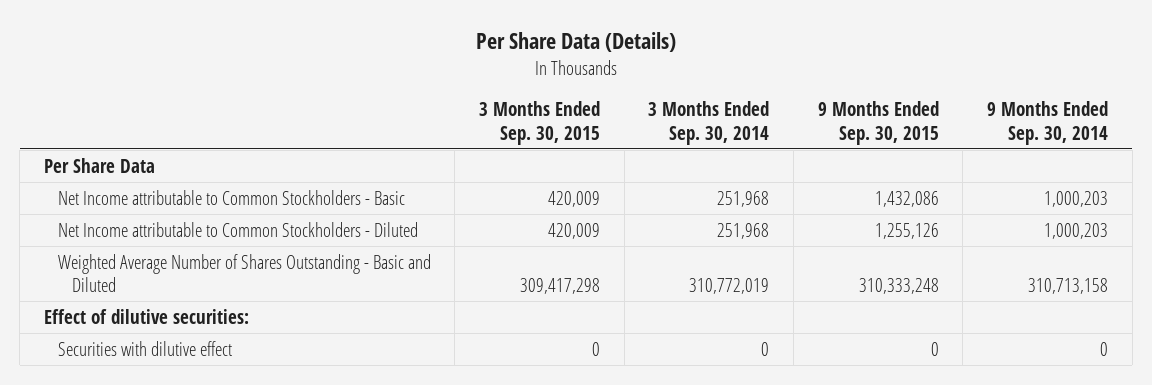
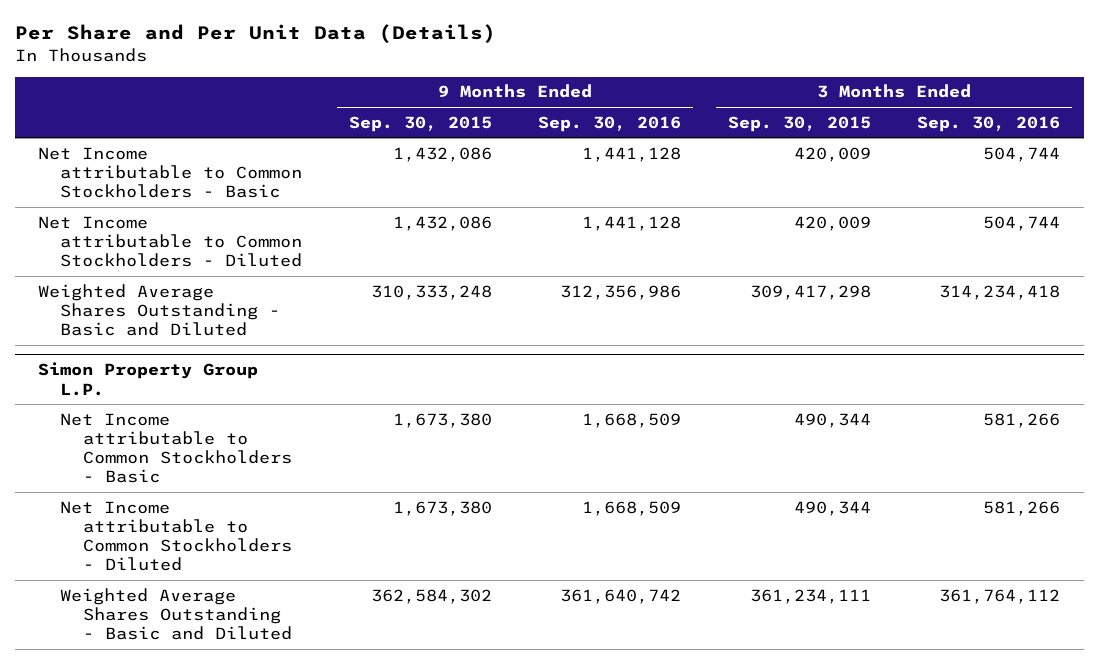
[475,32,676,53] Per Share Data (Details) -> [14,24,496,44] Per Share and Per Unit Data (Details)
[648,101,770,145] 3 Months Ended Sep. 30, 2014 -> none
[987,101,1109,145] 9 Months Ended Sep. 30, 2014 -> none
none -> [538,115,682,132] Sep. 30, 2016
none -> [917,115,1061,132] Sep. 30, 2016
[43,157,155,173] Per Share Data -> none
[43,308,249,324] Effect of dilutive securities: -> none
[57,340,232,356] Securities with dilutive effect -> none
[874,222,939,239] 1,255,126 -> [392,215,492,231] 1,432,086
[57,253,431,292] Weighted Average Number of Shares Outstanding - Basic and Diluted -> [38,283,281,337] Weighted Average Shares Outstanding - Basic and Diluted
none -> [38,362,259,396] Simon Property Group L.P.
none -> [60,412,292,484] Net Income attributable to Common Stockholders - Basic
none -> [60,500,292,572] Net Income attributable to Common Stockholders - Diluted
none -> [60,587,292,641] Weighted Average Shares Outstanding - Basic and Diluted

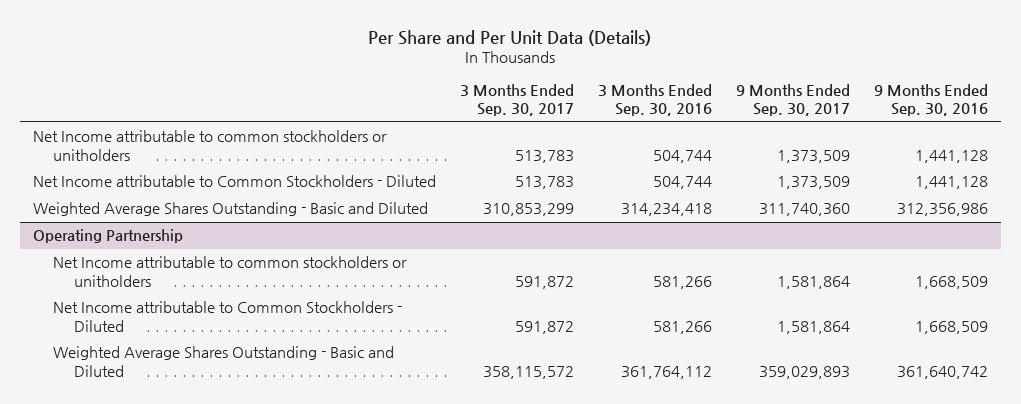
[348,115,492,132] Sep. 30, 2015 -> none
[727,115,871,132] Sep. 30, 2015 -> none
none -> [459,84,574,117] 3 Months Ended Sep. 30, 2017
none -> [736,84,851,117] 9 Months Ended Sep. 30, 2017
[38,146,303,199] Net Income attributable to Common Stockholders - Basic -> [32,130,387,161] Net Income attributable to common stockholders or unitholders
[38,362,259,396] Simon Property Group L.P. -> [32,229,183,244] Operating Partnership
[60,412,292,484] Net Income attributable to Common Stockholders - Basic -> [53,256,408,287] Net Income attributable to common stockholders or unitholders

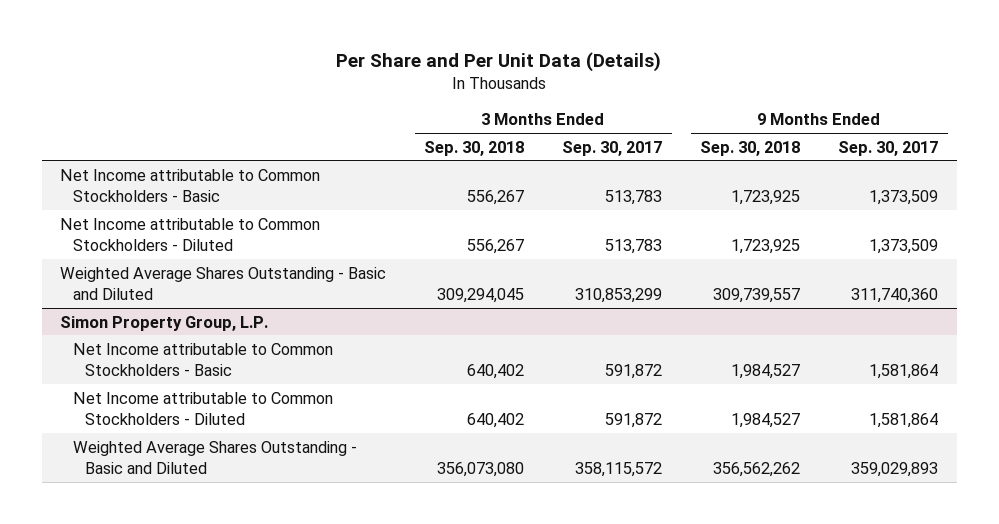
[597,84,712,117] 3 Months Ended Sep. 30, 2016 -> none
[874,84,989,117] 9 Months Ended Sep. 30, 2016 -> none
none -> [424,140,525,156] Sep. 30, 2018
none -> [700,140,801,156] Sep. 30, 2018
[32,130,387,161] Net Income attributable to common stockholders or unitholders -> [60,168,321,202] Net Income attributable to Common Stockholders - Basic
[32,229,183,244] Operating Partnership -> [60,315,269,331] Simon Property Group, L.P.
[53,256,408,287] Net Income attributable to common stockholders or unitholders -> [72,342,333,376] Net Income attributable to Common Stockholders - Basic

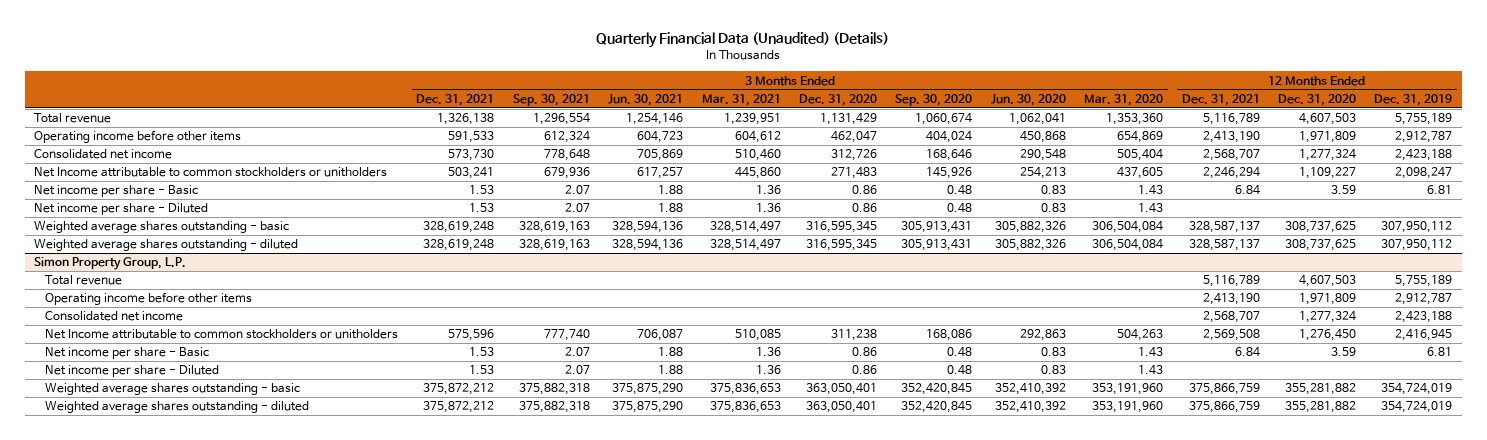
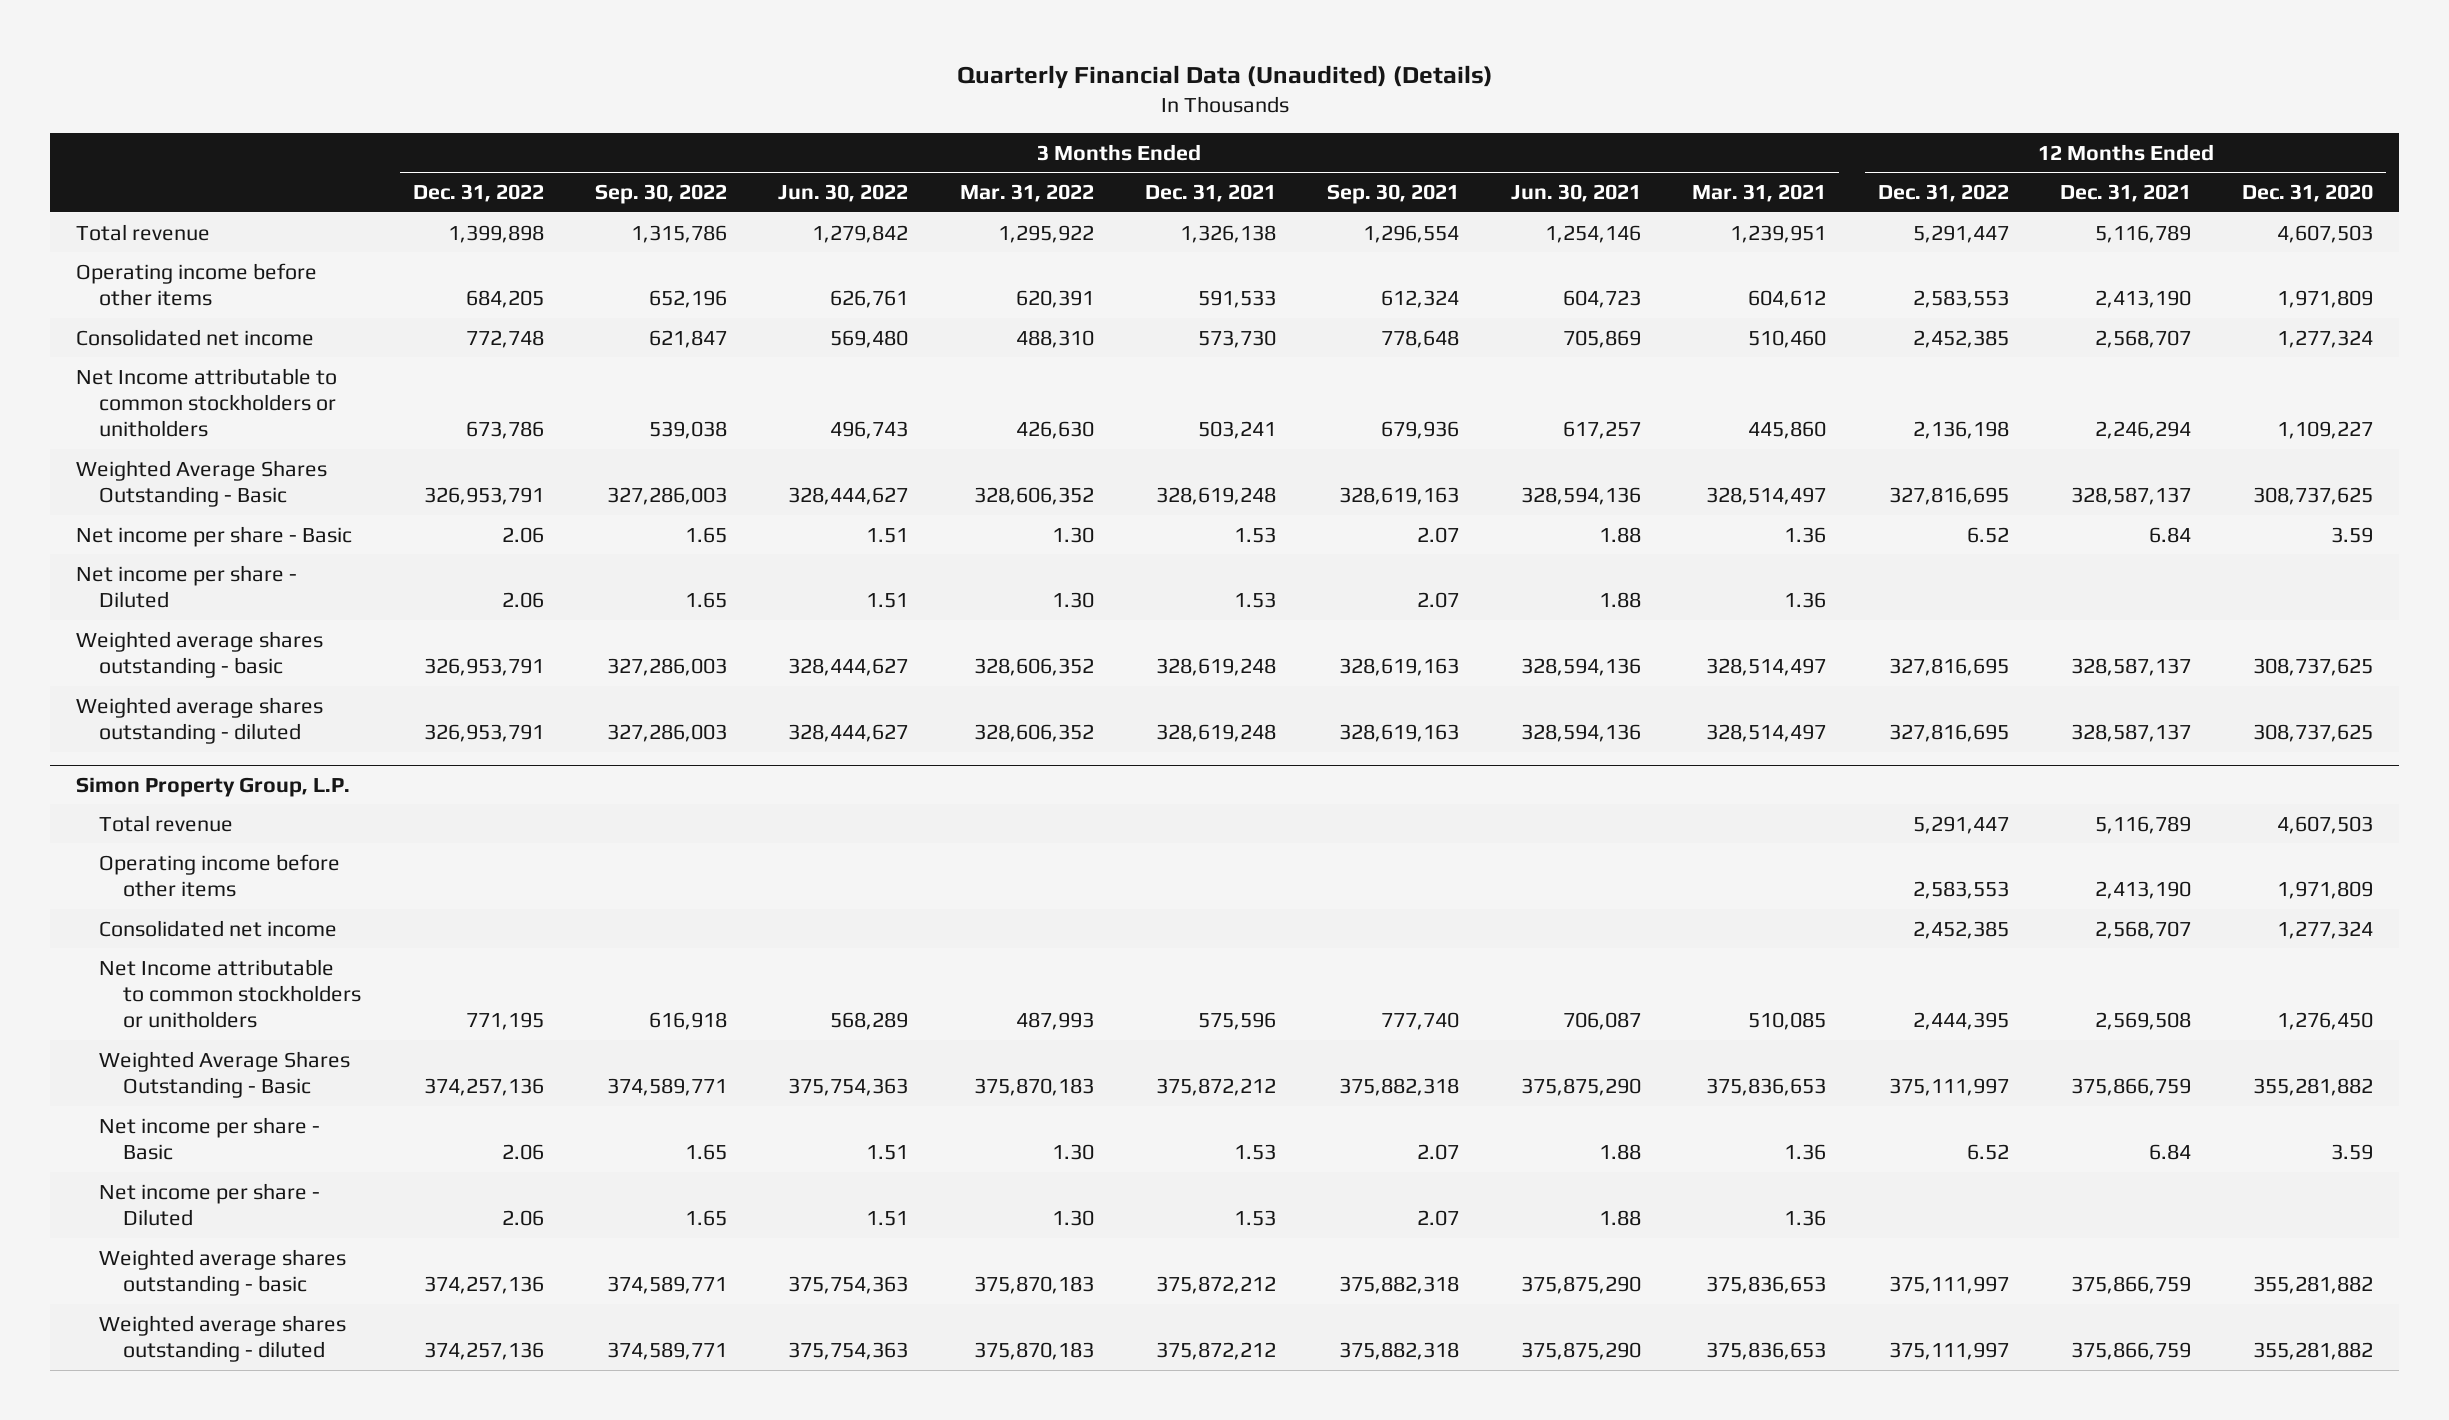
[799,93,878,106] Dec. 31, 2020 -> none
[895,93,973,106] Sep. 30, 2020 -> none
[990,93,1066,106] Jun. 30, 2020 -> none
[1084,93,1164,106] Mar. 31, 2020 -> none
[1374,93,1453,106] Dec. 31, 2019 -> none
none -> [412,183,544,202] Dec. 31, 2022
none -> [594,183,727,204] Sep. 30, 2022
none -> [778,183,909,202] Jun. 30, 2022
none -> [959,183,1094,202] Mar. 31, 2022
none -> [1877,183,2009,202] Dec. 31, 2022
none -> [75,459,327,507] Weighted Average Shares Outstanding - Basic
none -> [99,1050,351,1098] Weighted Average Shares Outstanding - Basic

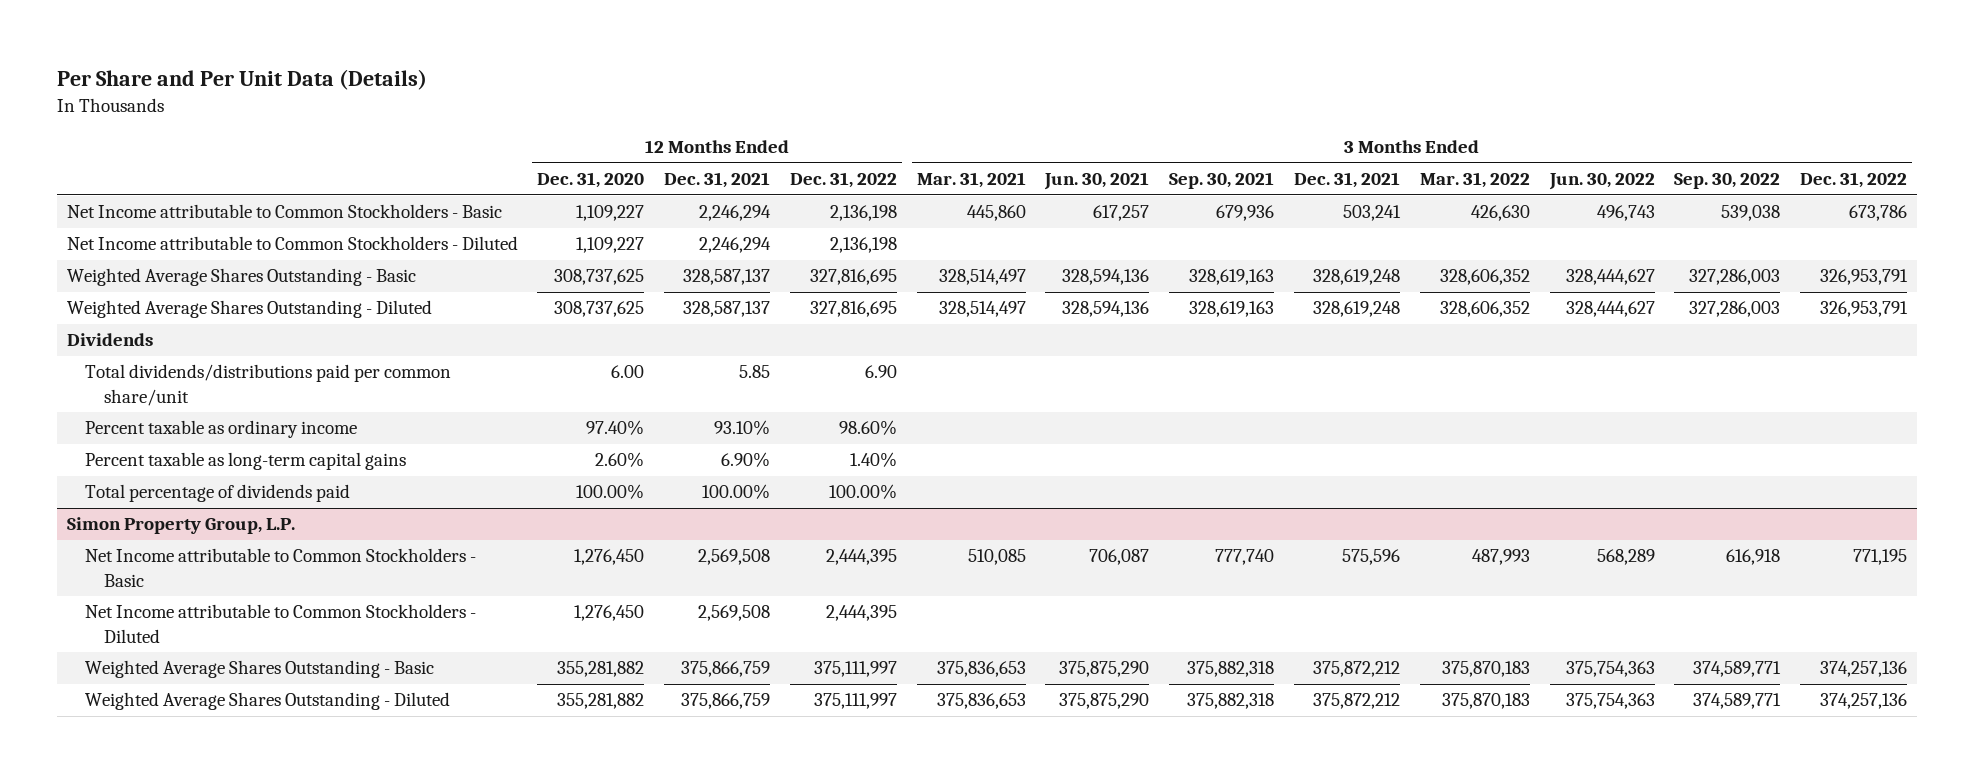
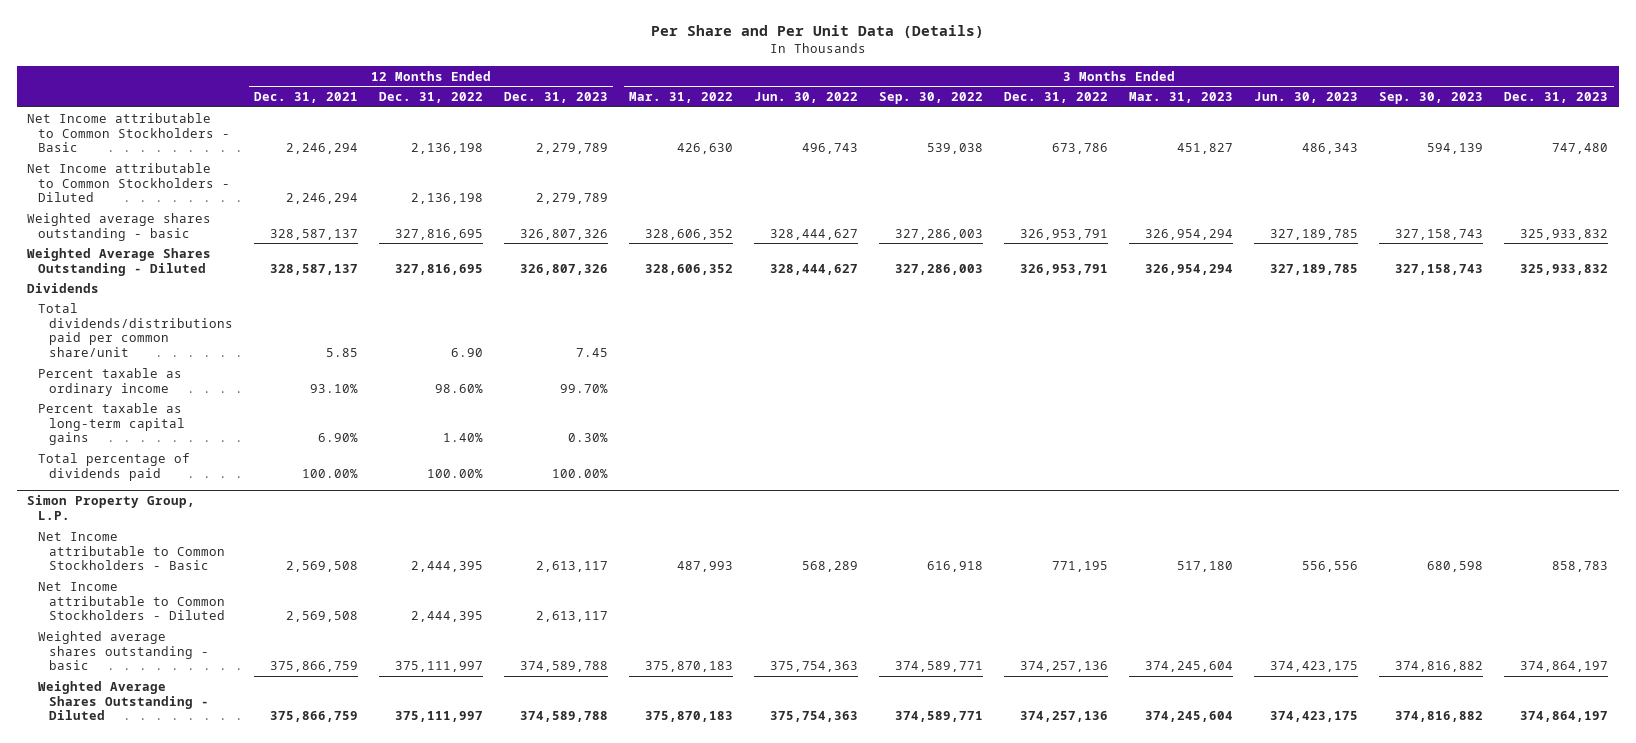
[537,172,645,189] Dec. 31, 2020 -> none
[916,172,1026,189] Mar. 31, 2021 -> none
[1044,172,1150,191] Jun. 30, 2021 -> none
[1169,172,1275,190] Sep. 30, 2021 -> none
[1294,172,1401,189] Dec. 31, 2021 -> none
none -> [503,92,608,104] Dec. 31, 2023
none -> [1129,92,1234,104] Mar. 31, 2023
none -> [1254,92,1359,104] Jun. 30, 2023
none -> [1379,92,1484,105] Sep. 30, 2023
none -> [1504,92,1609,104] Dec. 31, 2023
[66,268,416,287] Weighted Average Shares Outstanding - Basic -> [27,212,212,241] Weighted average shares outstanding - basic
[85,660,435,679] Weighted Average Shares Outstanding - Basic -> [37,630,209,671] Weighted average shares outstanding - basic

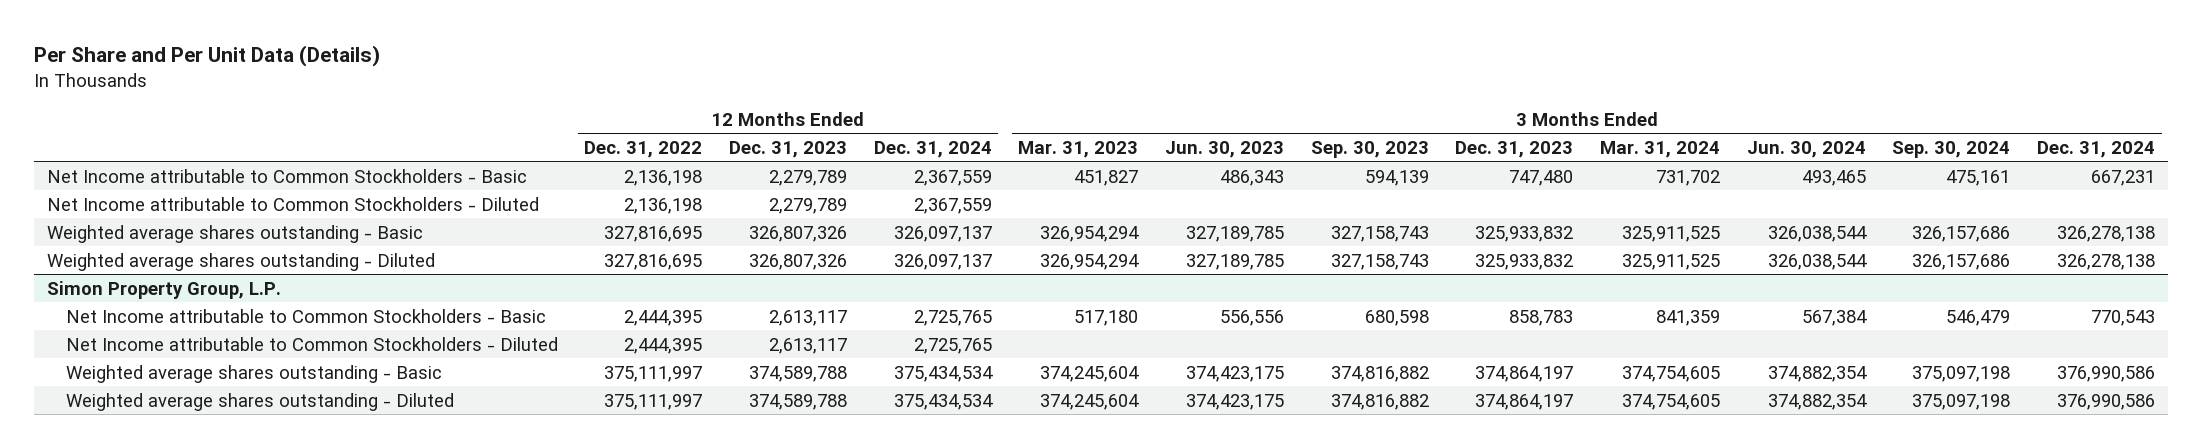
[253,92,358,104] Dec. 31, 2021 -> none
[629,92,734,104] Mar. 31, 2022 -> none
[754,92,859,104] Jun. 30, 2022 -> none
[879,92,984,105] Sep. 30, 2022 -> none
[1004,92,1109,104] Dec. 31, 2022 -> none
none -> [873,140,992,158] Dec. 31, 2024
none -> [1599,140,1720,158] Mar. 31, 2024
none -> [1746,140,1866,158] Jun. 30, 2024
none -> [1892,140,2011,158] Sep. 30, 2024
none -> [2036,140,2155,158] Dec. 31, 2024
[27,282,100,293] Dividends -> none
[37,302,233,358] Total dividends/distributions paid per common share/unit -> none
[37,367,182,396] Percent taxable as ordinary income -> none
[37,402,185,446] Percent taxable as long-term capital gains -> none
[37,452,190,481] Total percentage of dividends paid -> none
[27,212,212,241] Weighted average shares outstanding - basic -> [46,224,423,243] Weighted average shares outstanding - Basic
[27,247,212,276] Weighted Average Shares Outstanding - Diluted -> [46,252,435,271] Weighted average shares outstanding - Diluted
[37,630,209,671] Weighted average shares outstanding - basic -> [65,364,442,383] Weighted average shares outstanding - Basic
[37,680,209,721] Weighted Average Shares Outstanding - Diluted -> [65,392,454,411] Weighted average shares outstanding - Diluted

